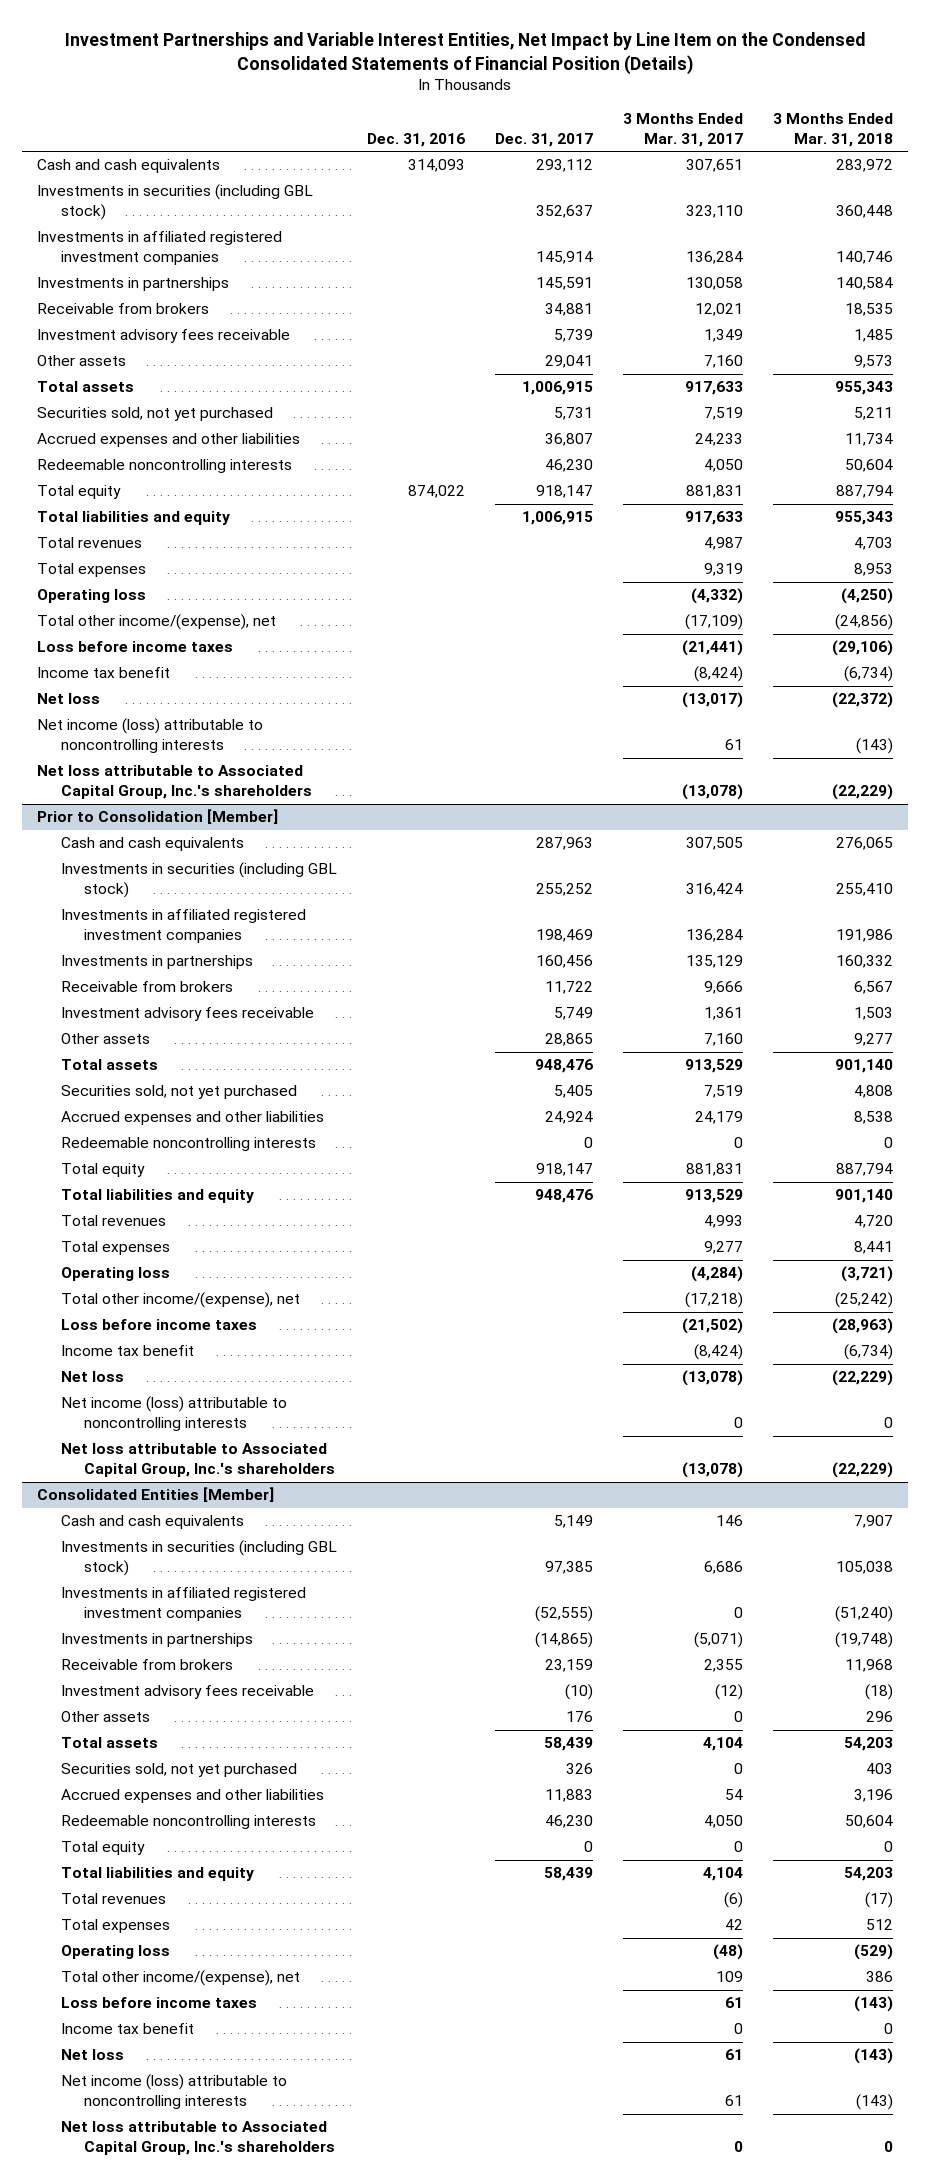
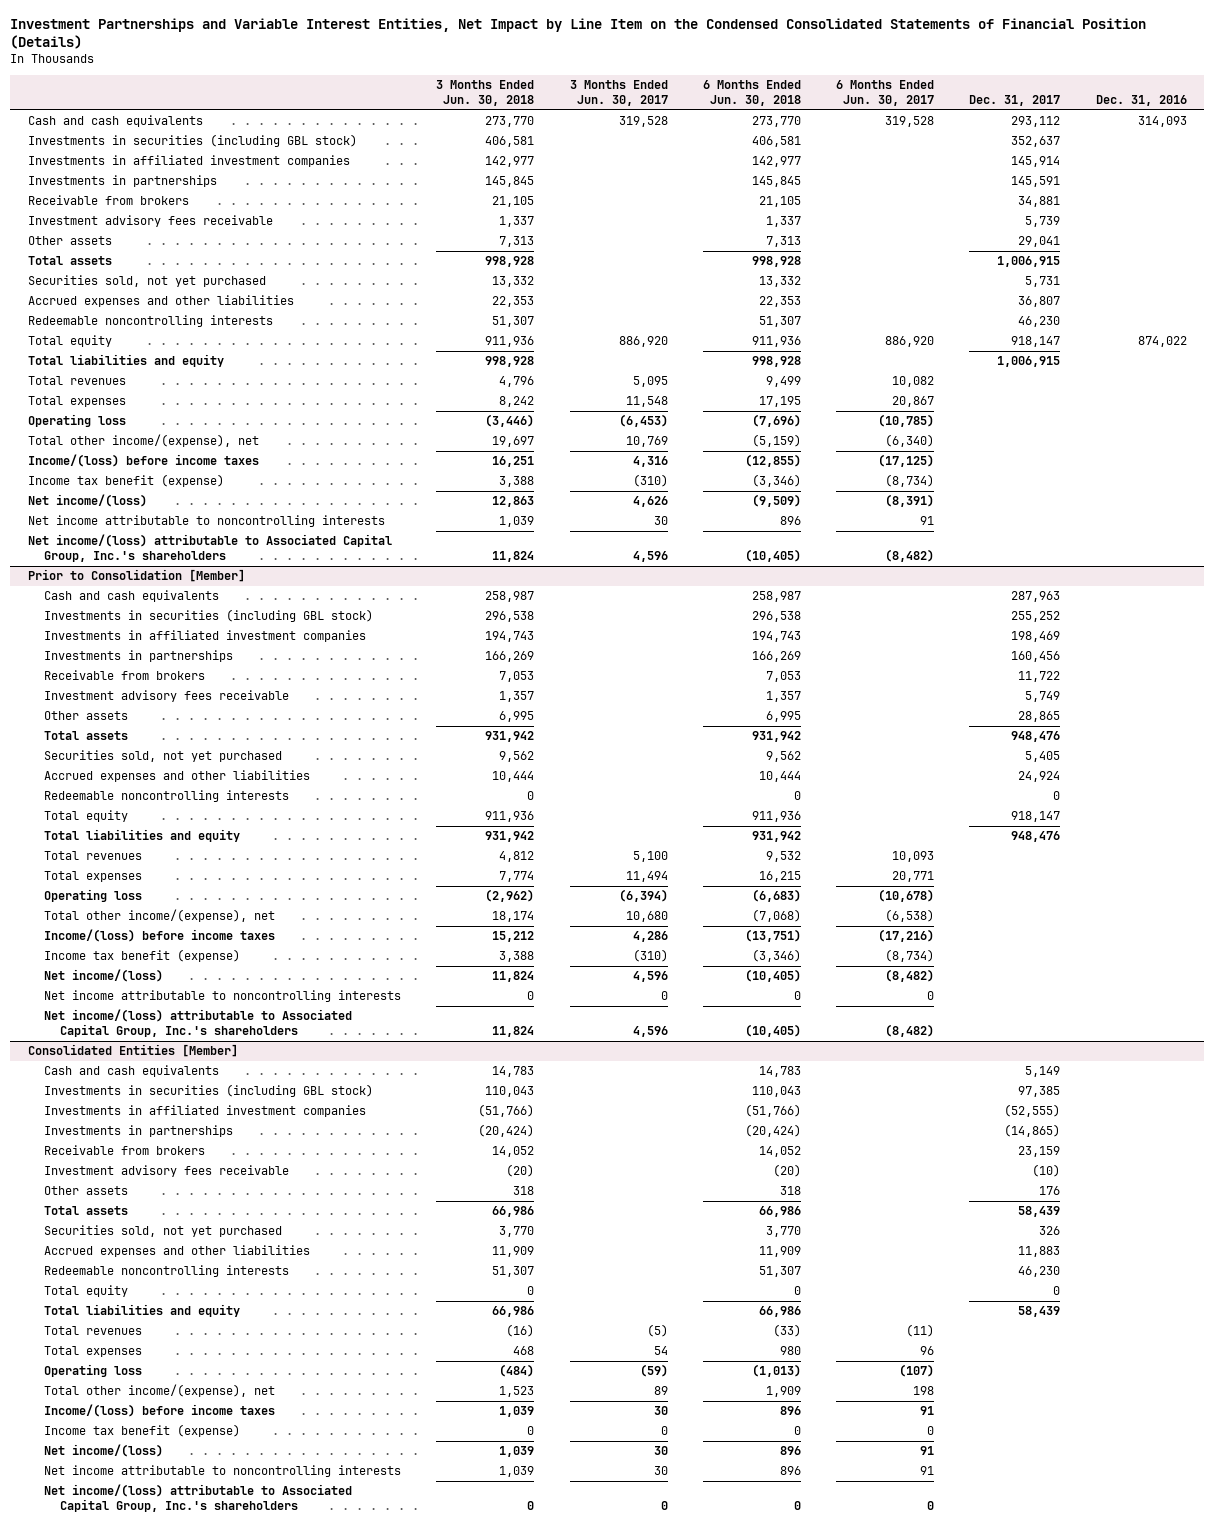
[622,113,743,147] 3 Months Ended Mar. 31, 2017 -> none
[772,113,893,147] 3 Months Ended Mar. 31, 2018 -> none
none -> [436,80,535,106] 3 Months Ended Jun. 30, 2018
none -> [569,80,668,106] 3 Months Ended Jun. 30, 2017
none -> [702,80,801,106] 6 Months Ended Jun. 30, 2018
none -> [836,80,935,106] 6 Months Ended Jun. 30, 2017
[37,231,283,266] Investments in affiliated registered investment companies -> [27,155,350,168] Investments in affiliated investment companies
[37,641,234,653] Loss before income taxes -> [27,454,259,468] Income/(loss) before income taxes
[37,667,171,679] Income tax benefit -> [27,474,224,488] Income tax benefit (expense)
[37,693,101,705] Net loss -> [27,494,147,508] Net income/(loss)
[37,718,264,754] Net income (loss) attributable to noncontrolling interests -> [27,515,385,528] Net income attributable to noncontrolling interests
[37,765,312,800] Net loss attributable to Associated Capital Group, Inc.'s shareholders -> [27,534,392,562] Net income/(loss) attributable to Associated Capital Group, Inc.'s shareholders
[60,909,306,944] Investments in affiliated registered investment companies -> [44,630,367,643] Investments in affiliated investment companies
[60,1319,257,1331] Loss before income taxes -> [44,929,276,943] Income/(loss) before income taxes
[60,1345,194,1357] Income tax benefit -> [44,949,241,963] Income tax benefit (expense)
[60,1371,124,1383] Net loss -> [44,969,164,983] Net income/(loss)
[60,1396,287,1432] Net income (loss) attributable to noncontrolling interests -> [44,990,402,1003] Net income attributable to noncontrolling interests
[60,1443,335,1478] Net loss attributable to Associated Capital Group, Inc.'s shareholders -> [44,1009,353,1037] Net income/(loss) attributable to Associated Capital Group, Inc.'s shareholders
[60,1587,306,1622] Investments in affiliated registered investment companies -> [44,1105,367,1118] Investments in affiliated investment companies
[60,1997,257,2009] Loss before income taxes -> [44,1404,276,1418] Income/(loss) before income taxes
[60,2023,194,2035] Income tax benefit -> [44,1424,241,1438] Income tax benefit (expense)
[60,2049,124,2061] Net loss -> [44,1444,164,1458] Net income/(loss)
[60,2074,287,2110] Net income (loss) attributable to noncontrolling interests -> [44,1465,402,1478] Net income attributable to noncontrolling interests
[60,2121,335,2156] Net loss attributable to Associated Capital Group, Inc.'s shareholders -> [44,1484,353,1512] Net income/(loss) attributable to Associated Capital Group, Inc.'s shareholders

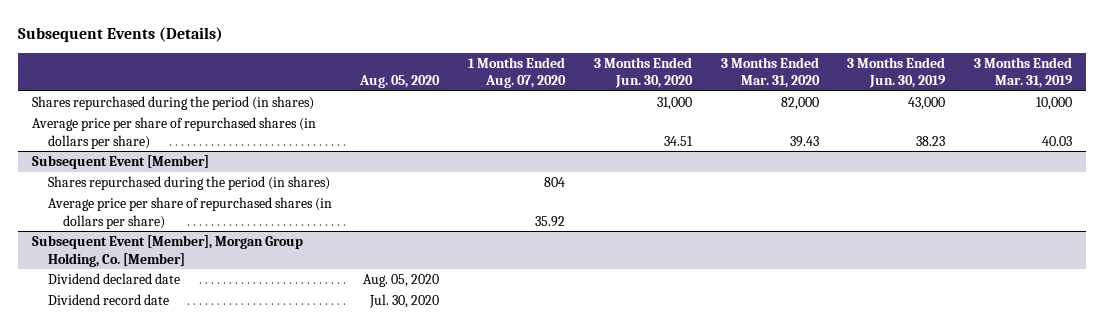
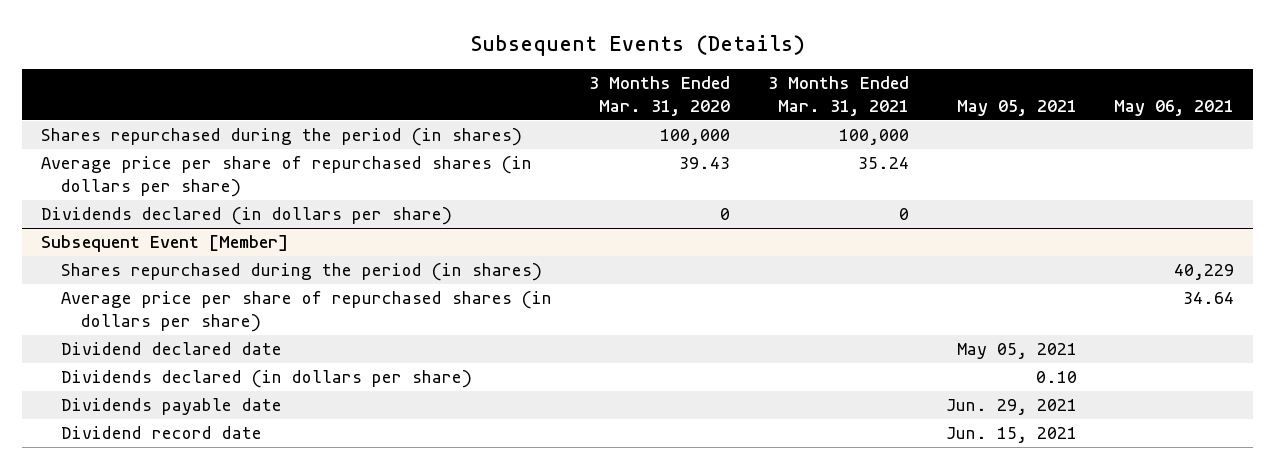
[359,75,441,89] Aug. 05, 2020 -> none
[468,56,567,89] 1 Months Ended Aug. 07, 2020 -> none
[593,56,693,89] 3 Months Ended Jun. 30, 2020 -> none
[847,56,947,89] 3 Months Ended Jun. 30, 2019 -> none
[974,56,1074,89] 3 Months Ended Mar. 31, 2019 -> none
none -> [767,75,909,117] 3 Months Ended Mar. 31, 2021
none -> [956,100,1077,117] May 05, 2021
none -> [1114,100,1235,117] May 06, 2021
[780,97,819,111] 82,000 -> [660,129,731,146] 100,000
none -> [40,207,452,226] Dividends declared (in dollars per share)
[32,235,304,267] Subsequent Event [Member], Morgan Group Holding, Co. [Member] -> none
[47,273,180,285] Dividend declared date -> none
[47,294,169,306] Dividend record date -> none
none -> [61,342,283,356] Dividend declared date
none -> [61,370,473,389] Dividends declared (in dollars per share)
none -> [61,398,283,416] Dividends payable date
none -> [61,426,263,440] Dividend record date

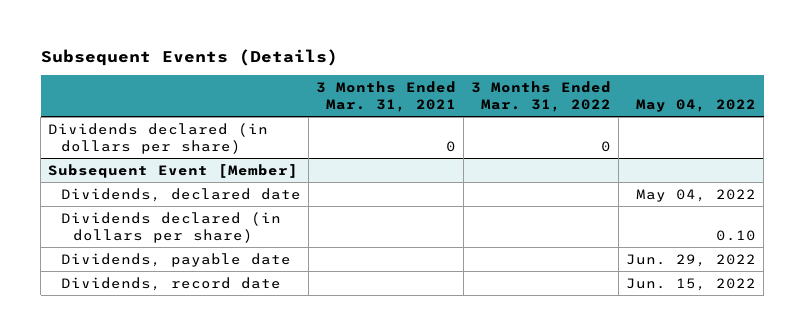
[589,75,731,117] 3 Months Ended Mar. 31, 2020 -> none
[956,100,1077,117] May 05, 2021 -> none
[1114,100,1235,117] May 06, 2021 -> none
none -> [470,80,611,113] 3 Months Ended Mar. 31, 2022
none -> [636,99,757,113] May 04, 2022
[40,128,522,147] Shares repurchased during the period (in shares) -> none
[40,156,532,198] Average price per share of repurchased shares (in dollars per share) -> none
[61,263,543,282] Shares repurchased during the period (in shares) -> none
[61,291,553,333] Average price per share of repurchased shares (in dollars per share) -> none
[61,342,283,356] Dividend declared date -> [60,187,301,202] Dividends, declared date
[61,398,283,416] Dividends payable date -> [60,252,291,267] Dividends, payable date
[61,426,263,440] Dividend record date -> [60,276,281,291] Dividends, record date

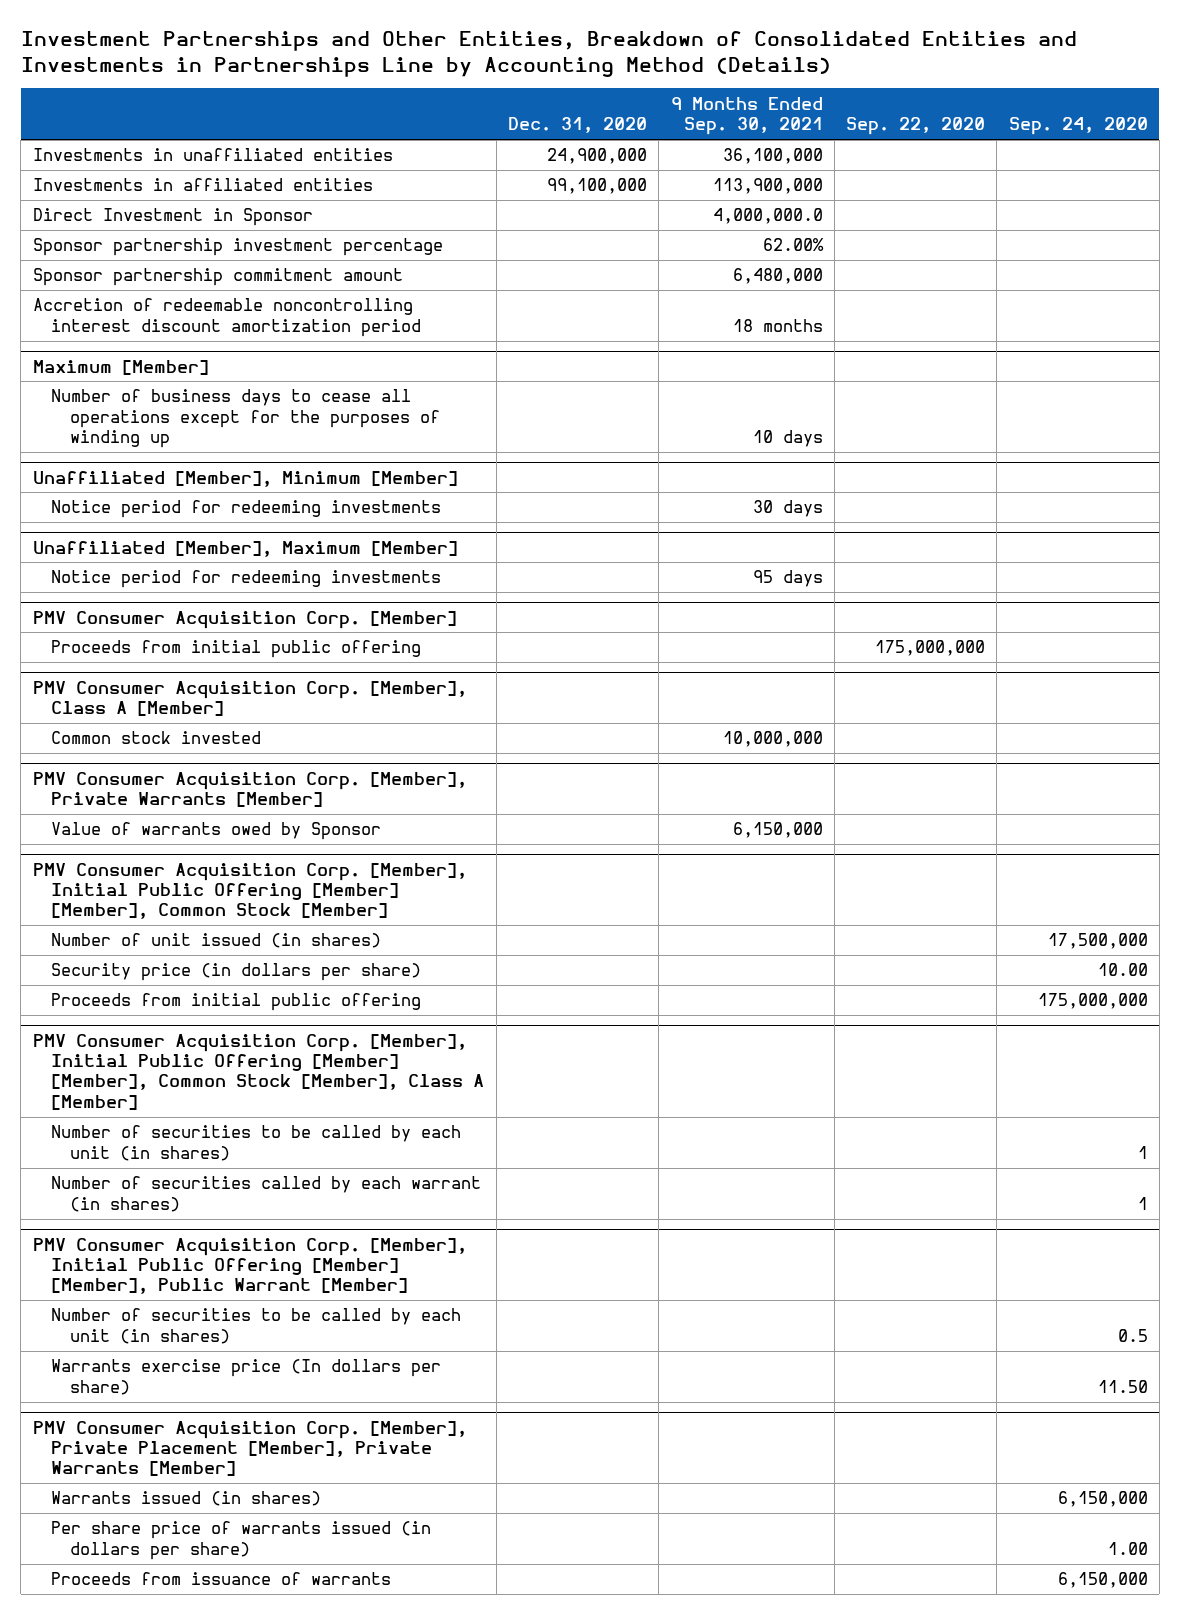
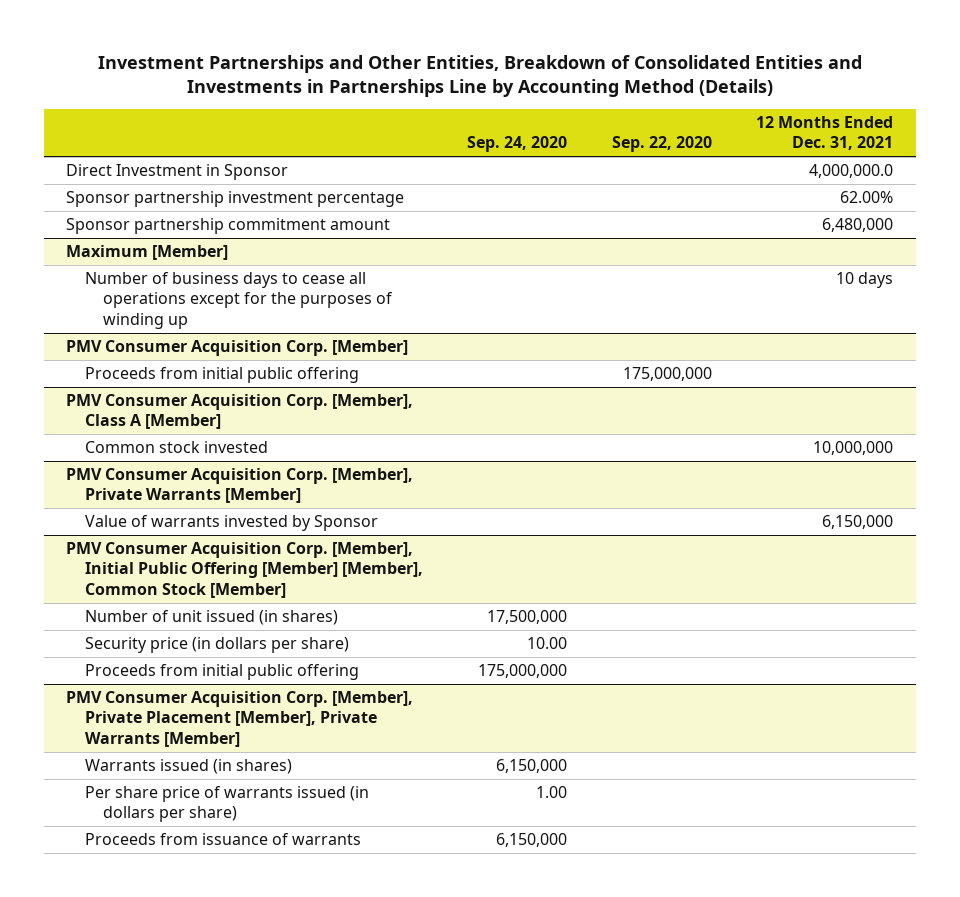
[507,117,647,134] Dec. 31, 2020 -> none
[670,96,823,136] 9 Months Ended Sep. 30, 2021 -> none
none -> [756,116,894,151] 12 Months Ended Dec. 31, 2021
[32,148,393,162] Investments in unaffiliated entities -> none
[32,178,373,192] Investments in affiliated entities -> none
[32,298,422,337] Accretion of redeemable noncontrolling interest discount amortization period -> none
[32,470,458,487] Unaffiliated [Member], Minimum [Member] -> none
[51,500,442,519] Notice period for redeeming investments -> none
[32,540,458,557] Unaffiliated [Member], Maximum [Member] -> none
[51,570,442,589] Notice period for redeeming investments -> none
[51,822,382,841] Value of warrants owed by Sponsor -> [84,515,378,532] Value of warrants invested by Sponsor
[32,1033,485,1110] PMV Consumer Acquisition Corp. [Member], Initial Public Offering [Member] [Member], Common Stock [Member], Class A [Member] -> none
[51,1125,462,1161] Number of securities to be called by each unit (in shares) -> none
[51,1176,482,1212] Number of securities called by each warrant (in shares) -> none
[32,1237,467,1295] PMV Consumer Acquisition Corp. [Member], Initial Public Offering [Member] [Member], Public Warrant [Member] -> none
[51,1308,462,1344] Number of securities to be called by each unit (in shares) -> none
[51,1359,442,1395] Warrants exercise price (In dollars per share) -> none

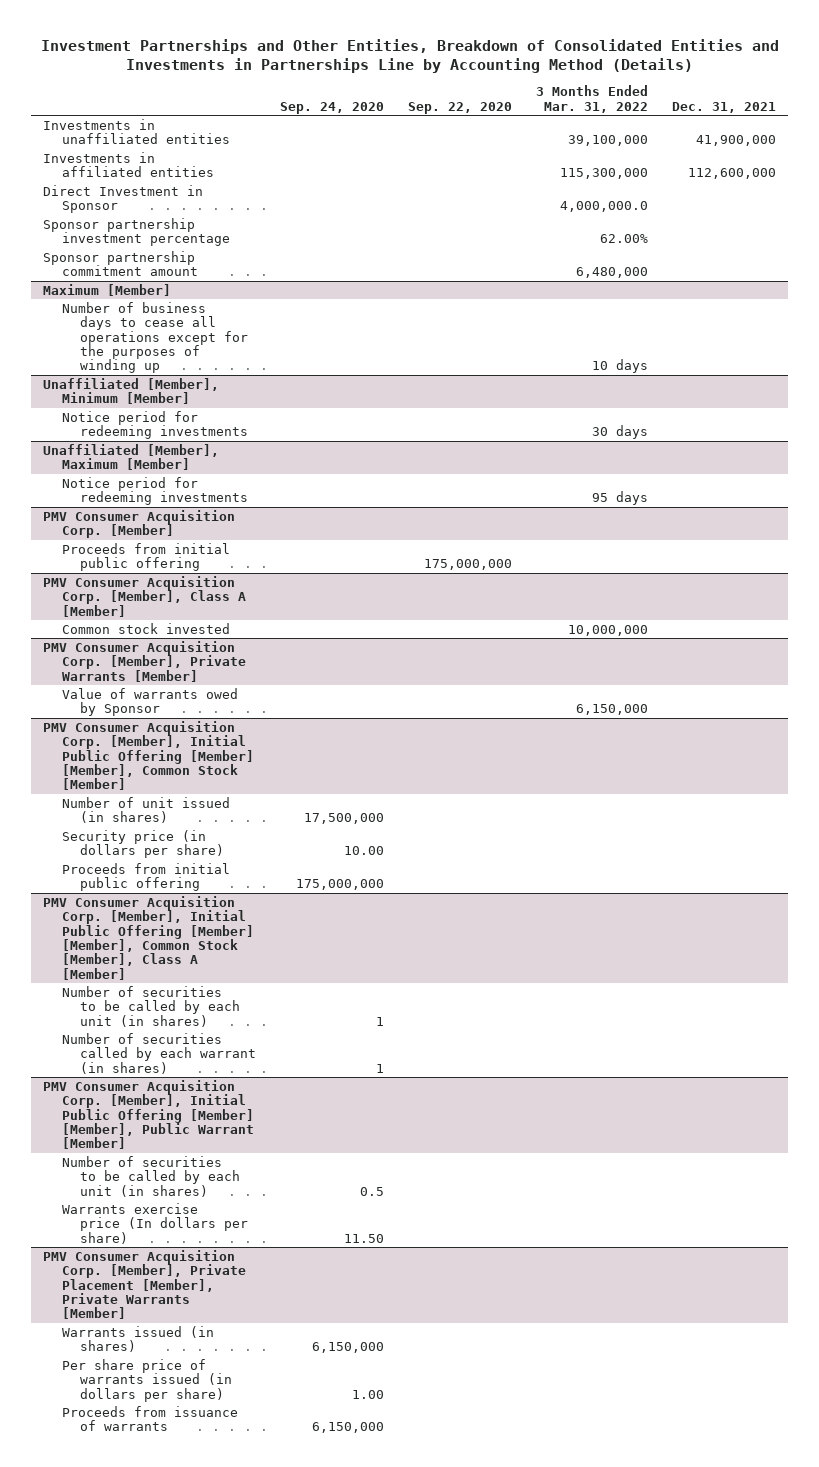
[756,116,894,151] 12 Months Ended Dec. 31, 2021 -> none
none -> [536,85,649,113] 3 Months Ended Mar. 31, 2022
none -> [672,101,777,113] Dec. 31, 2021
none -> [43,118,230,145] Investments in unaffiliated entities
none -> [43,151,214,178] Investments in affiliated entities
none -> [43,377,220,405] Unaffiliated [Member], Minimum [Member]
none -> [61,410,249,440] Notice period for redeeming investments
none -> [43,443,220,471] Unaffiliated [Member], Maximum [Member]
none -> [61,476,249,506] Notice period for redeeming investments
[84,515,378,532] Value of warrants invested by Sponsor -> [61,687,238,717] Value of warrants owed by Sponsor
none -> [43,895,254,980] PMV Consumer Acquisition Corp. [Member], Initial Public Offering [Member] [Member], Common Stock [Member], Class A [Member]
none -> [61,985,241,1027] Number of securities to be called by each unit (in shares)
none -> [61,1032,257,1074] Number of securities called by each warrant (in shares)
none -> [43,1079,254,1150] PMV Consumer Acquisition Corp. [Member], Initial Public Offering [Member] [Member], Public Warrant [Member]
none -> [61,1155,241,1197] Number of securities to be called by each unit (in shares)
none -> [61,1202,249,1244] Warrants exercise price (In dollars per share)

